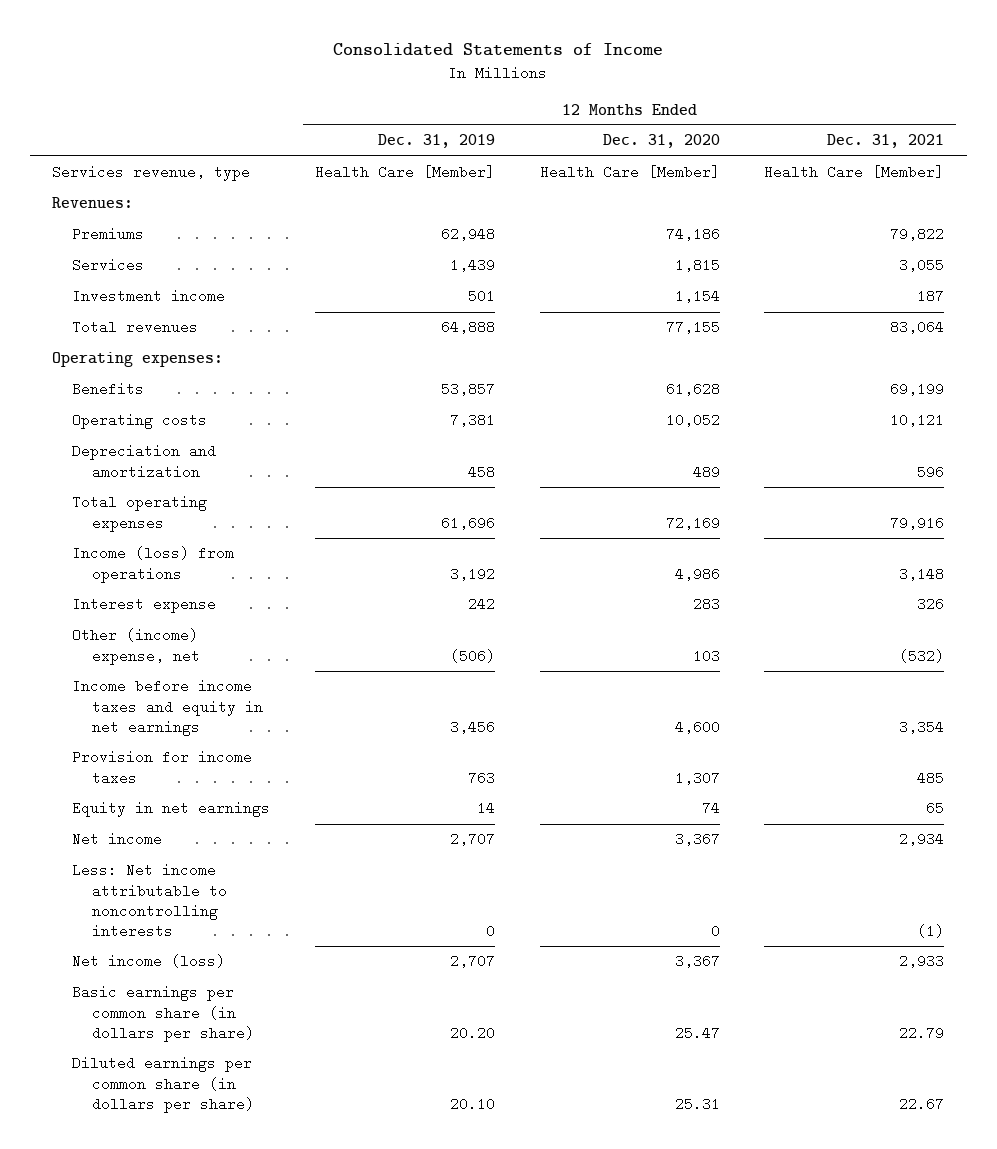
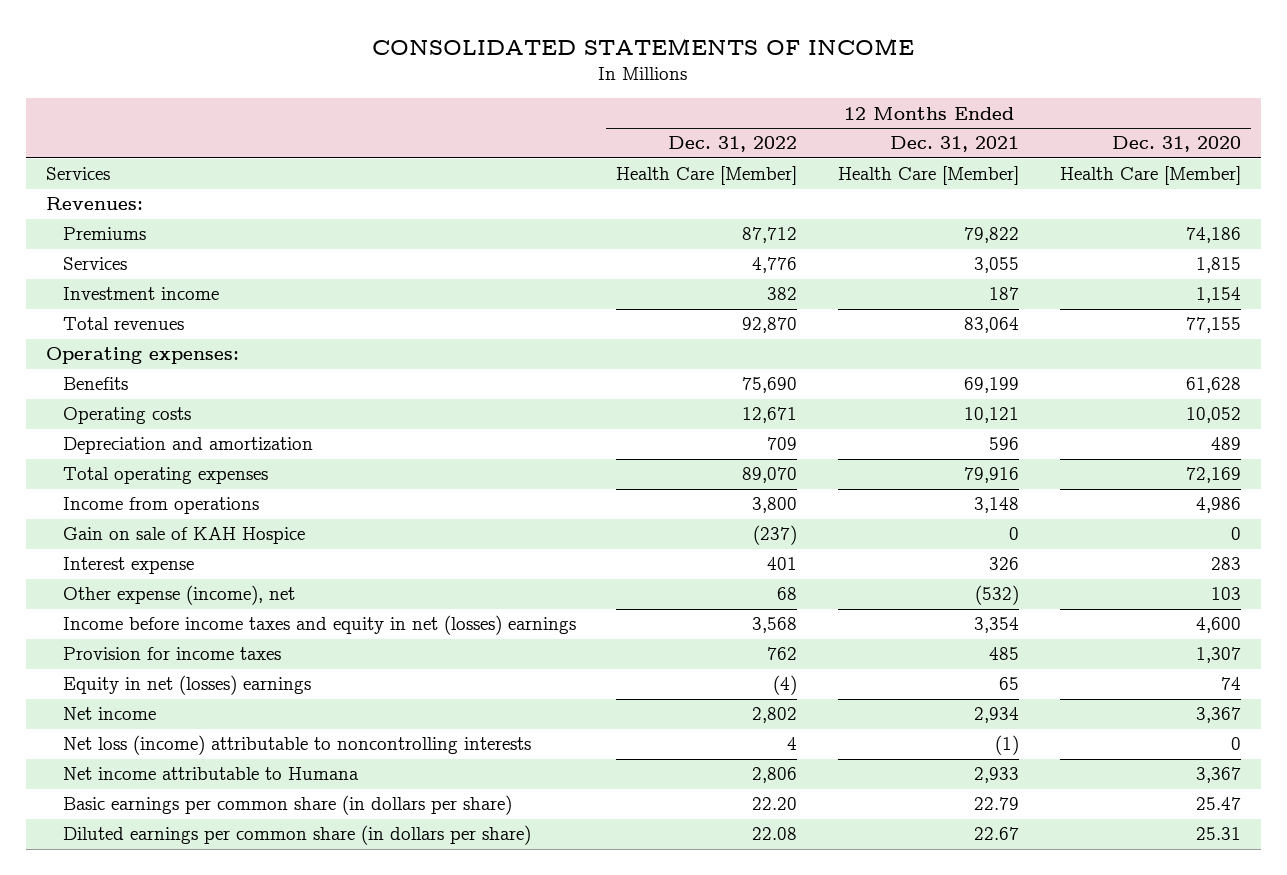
[333,43,664,57] Consolidated Statements of Income -> [372,37,915,55] CONSOLIDATED STATEMENTS OF INCOME
[377,134,495,149] Dec. 31, 2019 -> none
none -> [668,136,798,153] Dec. 31, 2022
[52,165,251,182] Services revenue, type -> [45,167,110,181] Services
[71,546,234,583] Income (loss) from operations -> [62,497,259,515] Income from operations
none -> [62,527,305,545] Gain on sale of KAH Hospice
[71,628,200,665] Other (income) expense, net -> [62,585,295,606] Other expense (income), net
[71,679,263,736] Income before income taxes and equity in net earnings -> [62,615,576,636] Income before income taxes and equity in net (losses) earnings
[71,801,270,818] Equity in net earnings -> [62,675,311,696] Equity in net (losses) earnings
[71,863,227,938] Less: Net income attributable to noncontrolling interests -> [62,735,531,756] Net loss (income) attributable to noncontrolling interests
[71,954,225,969] Net income (loss) -> [62,767,359,781] Net income attributable to Humana

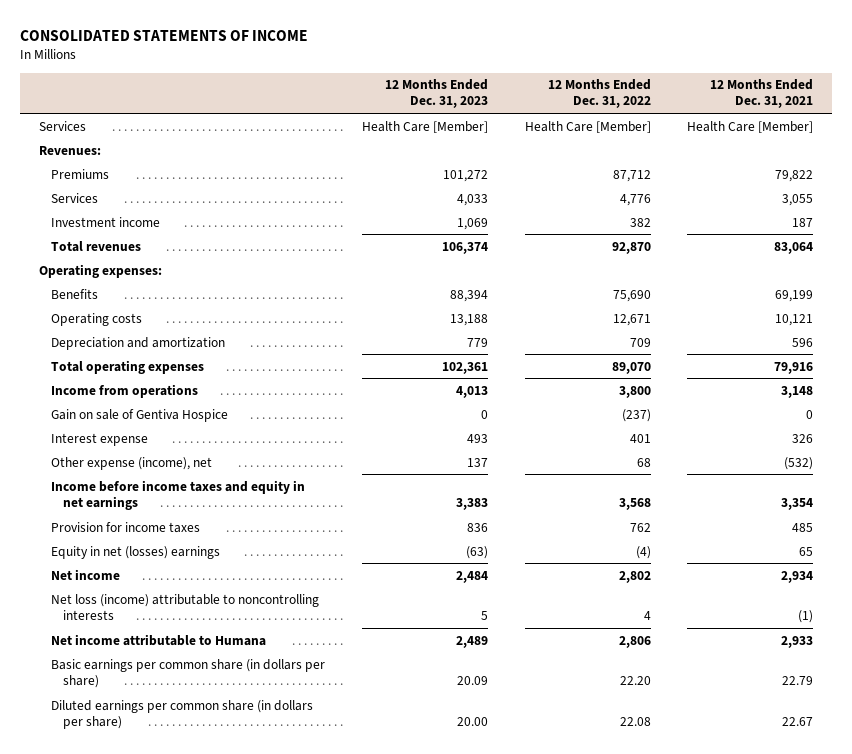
[1111,136,1241,153] Dec. 31, 2020 -> none
none -> [384,79,488,109] 12 Months Ended Dec. 31, 2023
[62,527,305,545] Gain on sale of KAH Hospice -> [50,408,228,422] Gain on sale of Gentiva Hospice
[62,615,576,636] Income before income taxes and equity in net (losses) earnings -> [50,479,305,510] Income before income taxes and equity in net earnings

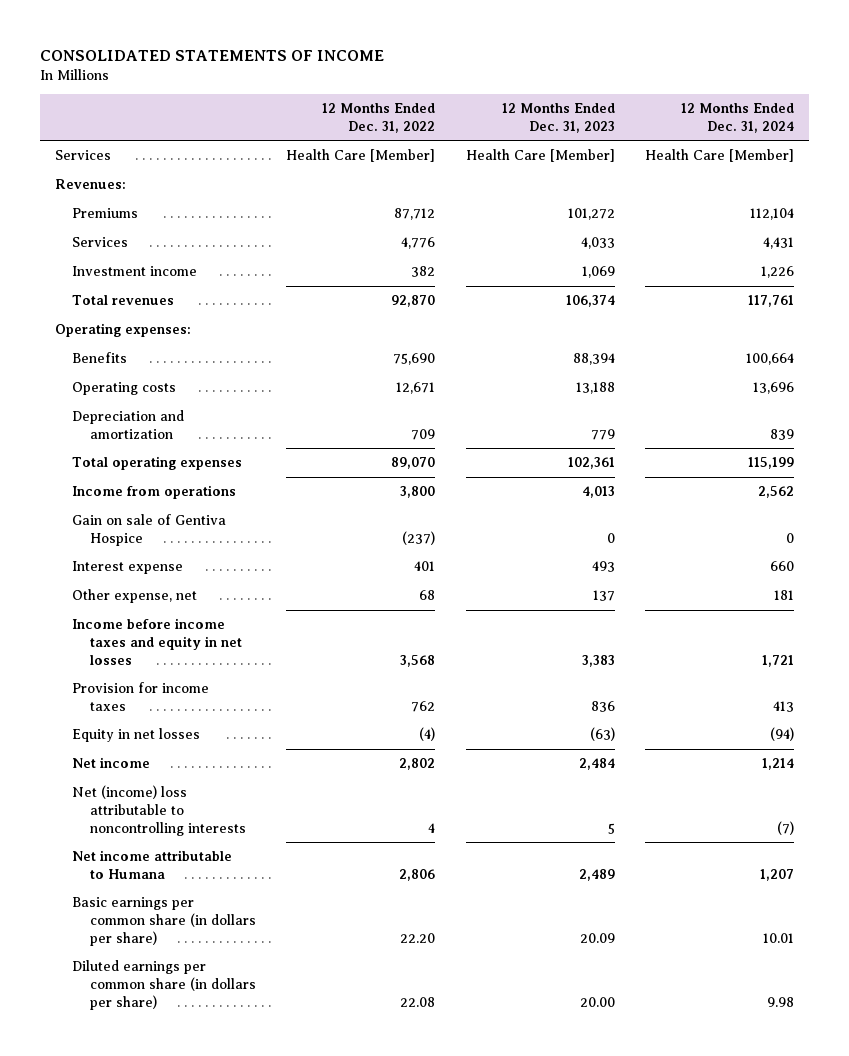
[710,79,814,109] 12 Months Ended Dec. 31, 2021 -> none
none -> [681,102,795,133] 12 Months Ended Dec. 31, 2024
[50,456,212,470] Other expense (income), net -> [72,589,198,604] Other expense, net
[50,479,305,510] Income before income taxes and equity in net earnings -> [72,618,242,665] Income before income taxes and equity in net losses
[50,545,220,559] Equity in net (losses) earnings -> [72,728,201,743] Equity in net losses
[50,593,319,620] Net loss (income) attributable to noncontrolling interests -> [72,785,246,836] Net (income) loss attributable to noncontrolling interests

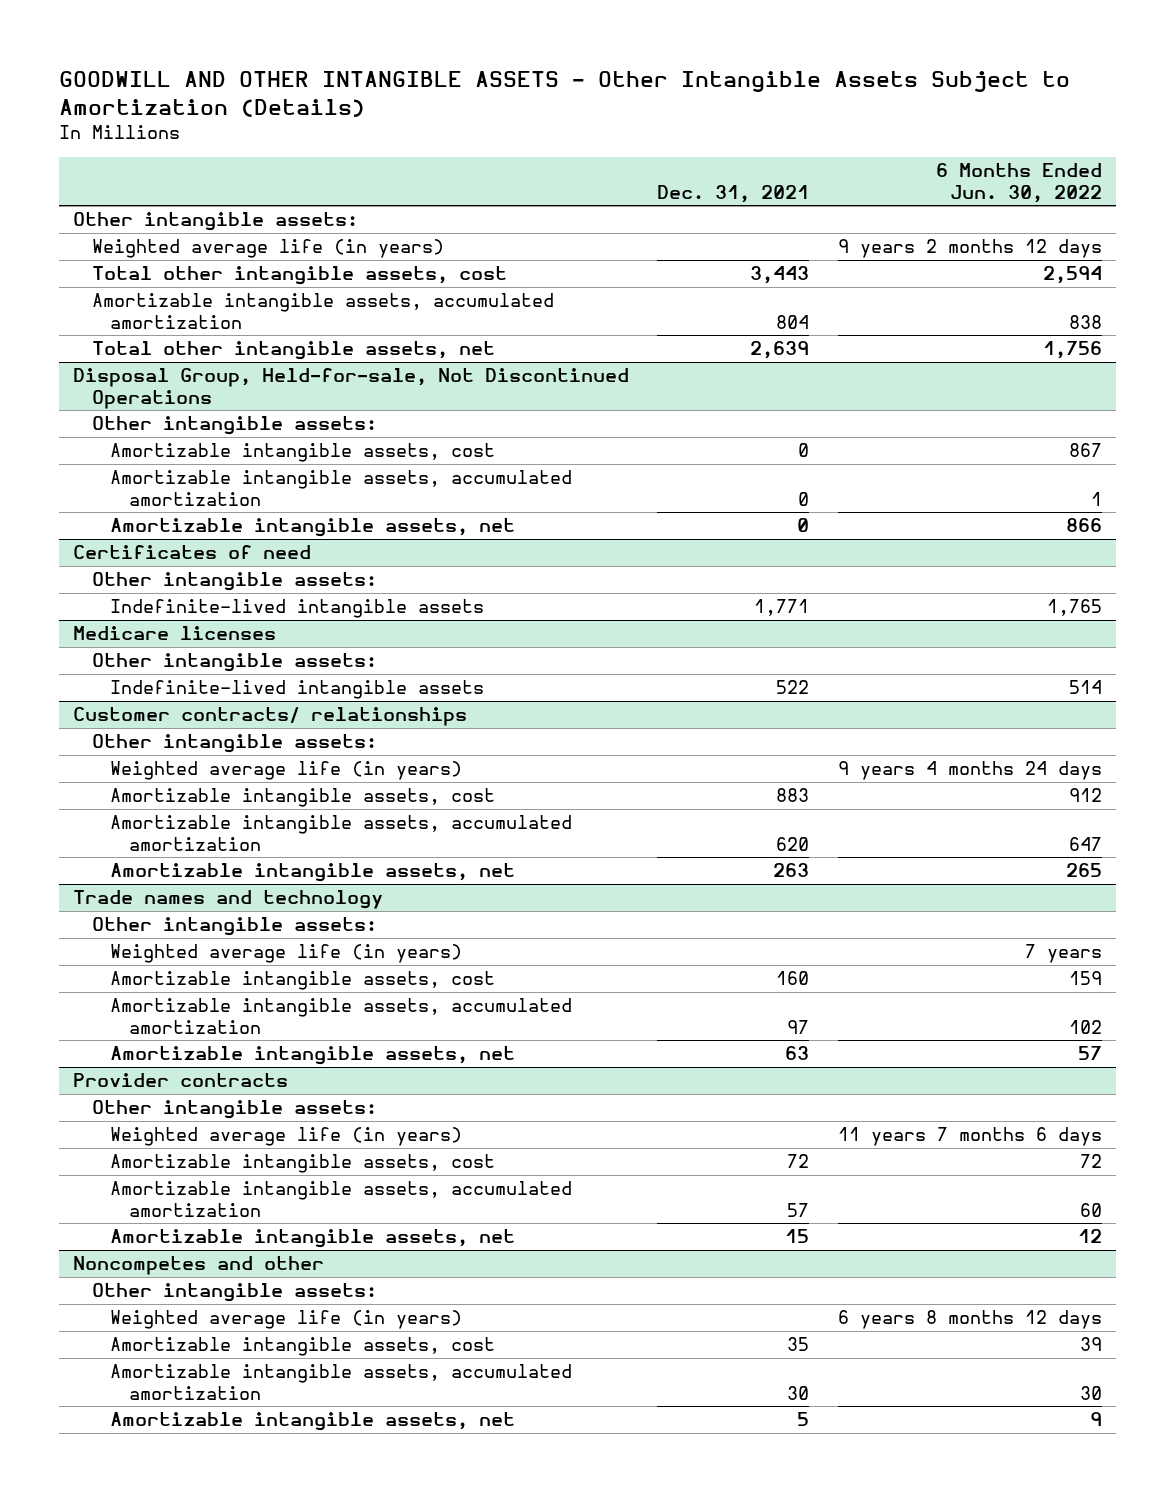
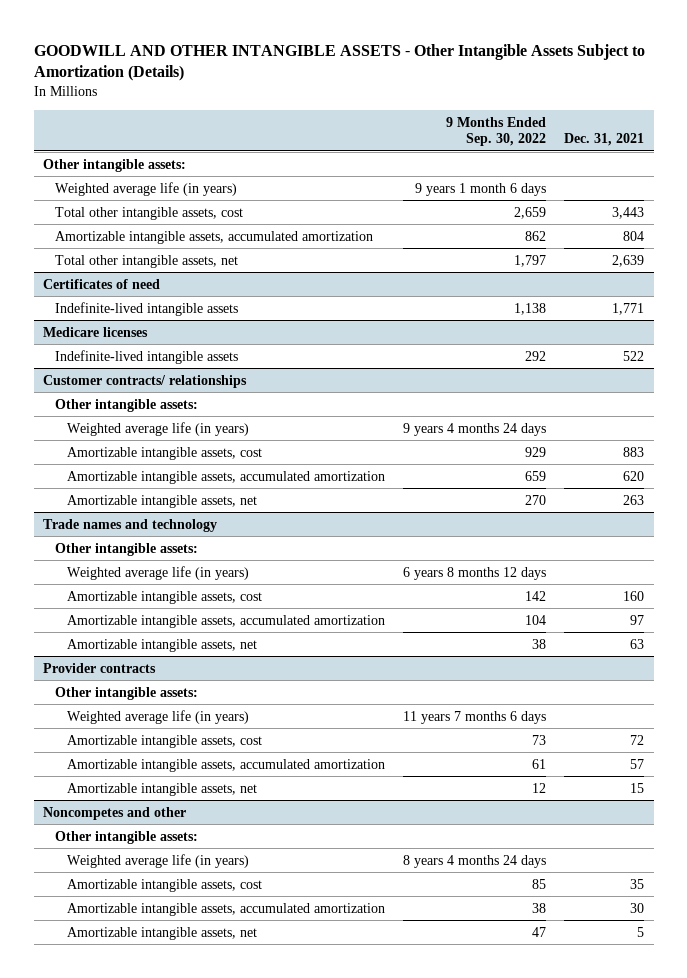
[935,163,1102,203] 6 Months Ended Jun. 30, 2022 -> none
none -> [446,116,547,147] 9 Months Ended Sep. 30, 2022
[73,368,630,409] Disposal Group, Held-for-sale, Not Discontinued Operations -> none
[91,416,377,436] Other intangible assets: -> none
[110,443,496,463] Amortizable intangible assets, cost -> none
[110,470,573,506] Amortizable intangible assets, accumulated amortization -> none
[110,518,516,538] Amortizable intangible assets, net -> none
[91,572,377,592] Other intangible assets: -> none
[91,653,377,673] Other intangible assets: -> none

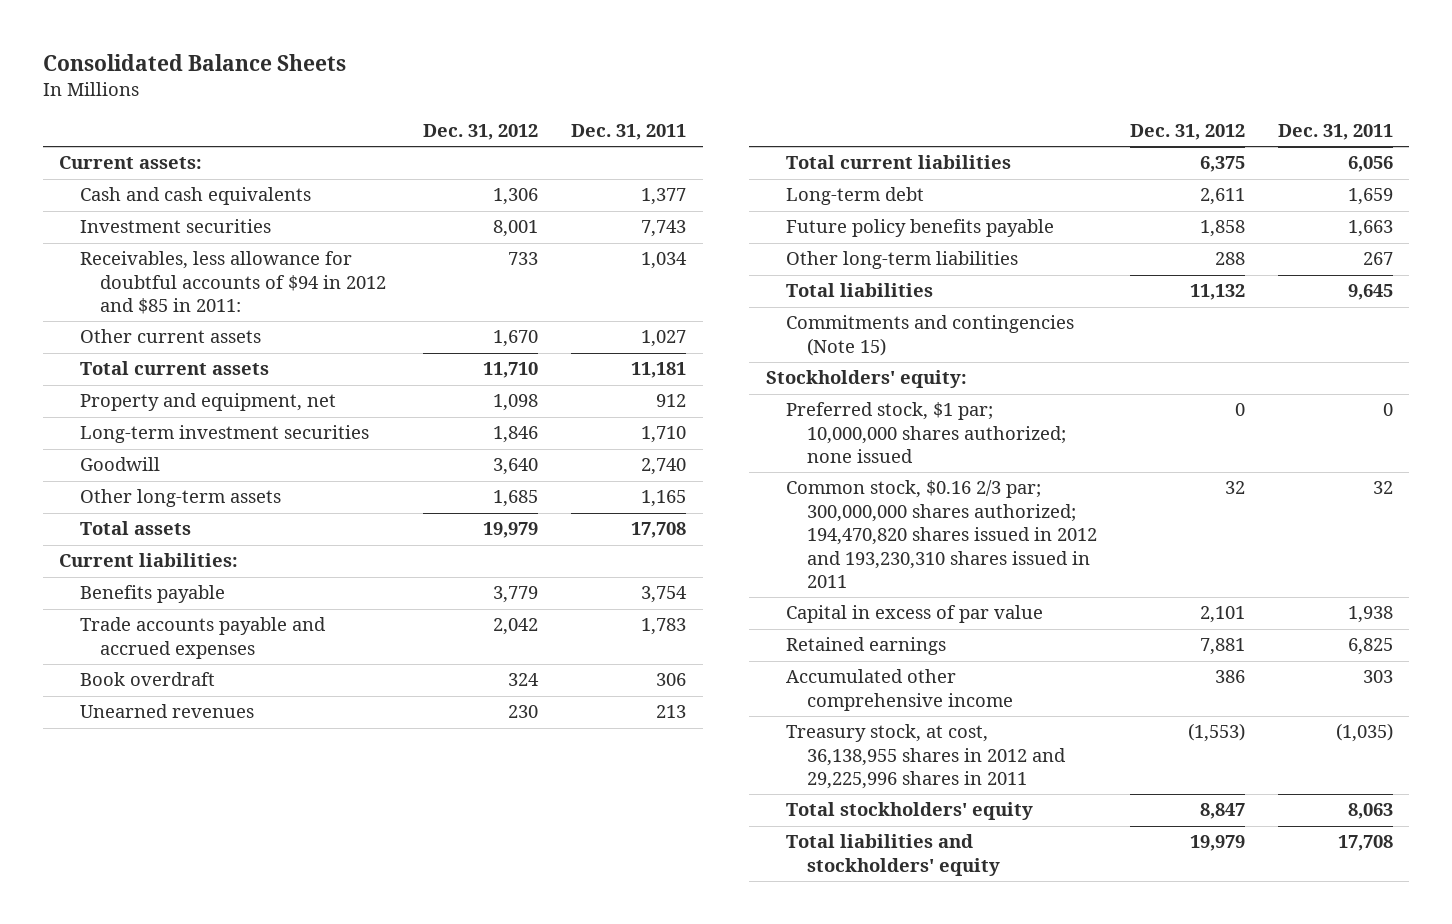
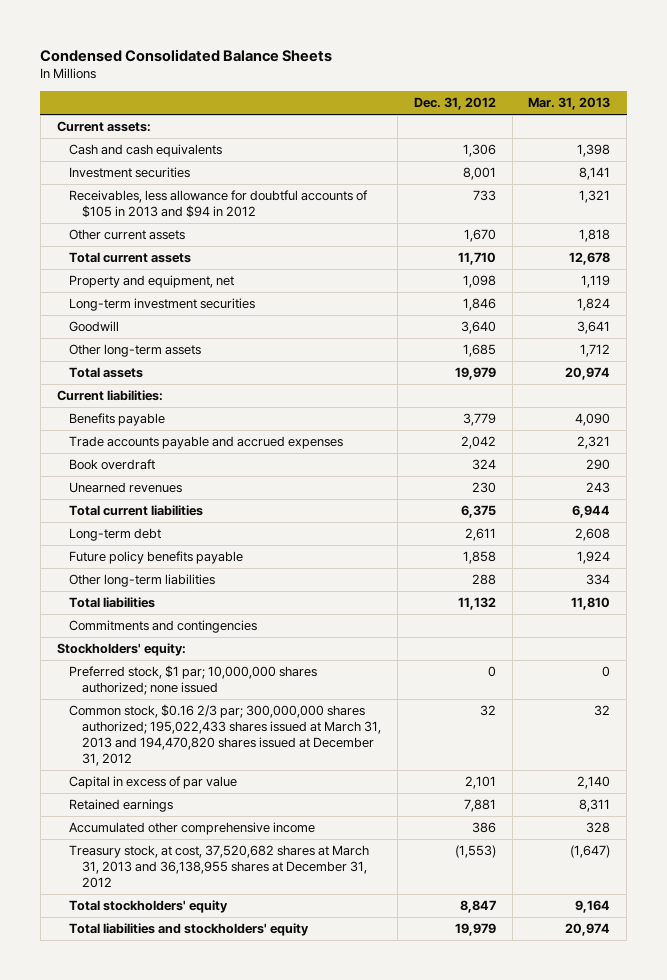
[42,54,346,72] Consolidated Balance Sheets -> [40,48,333,62] Condensed Consolidated Balance Sheets
[571,124,687,141] Dec. 31, 2011 -> none
none -> [528,97,611,111] Mar. 31, 2013
[79,251,387,315] Receivables, less allowance for doubtful accounts of $94 in 2012 and $85 in 2011: -> [69,189,369,218] Receivables, less allowance for doubtful accounts of $105 in 2013 and $94 in 2012
[786,315,1075,356] Commitments and contingencies (Note 15) -> [69,619,258,633] Commitments and contingencies
[786,480,1097,589] Common stock, $0.16 2/3 par; 300,000,000 shares authorized; 194,470,820 shares issued in 2012 and 193,230,310 shares issued in 2011 -> [69,703,381,766] Common stock, $0.16 2/3 par; 300,000,000 shares authorized; 195,022,433 shares issued at March 31, 2013 and 194,470,820 shares issued at December 31, 2012
[786,724,1066,790] Treasury stock, at cost, 36,138,955 shares in 2012 and 29,225,996 shares in 2011 -> [69,844,370,888] Treasury stock, at cost, 37,520,682 shares at March 31, 2013 and 36,138,955 shares at December 31, 2012

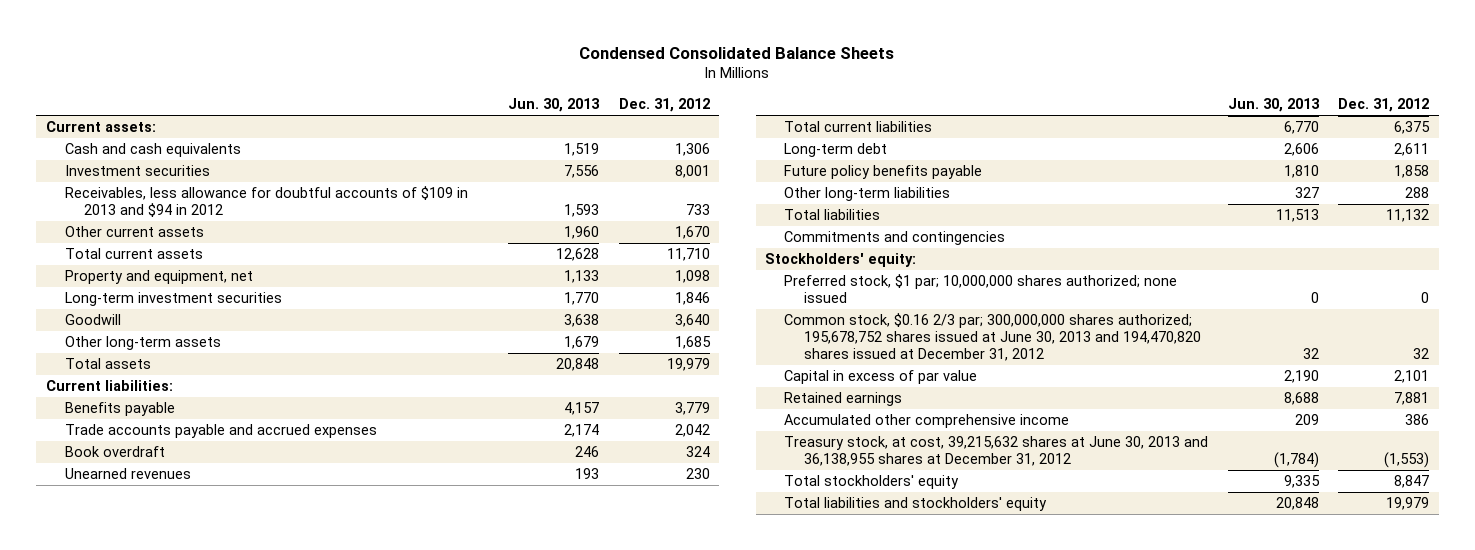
[528,97,611,111] Mar. 31, 2013 -> none
none -> [508,98,601,113] Jun. 30, 2013
[69,189,369,218] Receivables, less allowance for doubtful accounts of $105 in 2013 and $94 in 2012 -> [65,186,469,218] Receivables, less allowance for doubtful accounts of $109 in 2013 and $94 in 2012
[69,703,381,766] Common stock, $0.16 2/3 par; 300,000,000 shares authorized; 195,022,433 shares issued at March 31, 2013 and 194,470,820 shares issued at December 31, 2012 -> [784,313,1201,362] Common stock, $0.16 2/3 par; 300,000,000 shares authorized; 195,678,752 shares issued at June 30, 2013 and 194,470,820 shares issued at December 31, 2012
[69,844,370,888] Treasury stock, at cost, 37,520,682 shares at March 31, 2013 and 36,138,955 shares at December 31, 2012 -> [784,436,1209,467] Treasury stock, at cost, 39,215,632 shares at June 30, 2013 and 36,138,955 shares at December 31, 2012

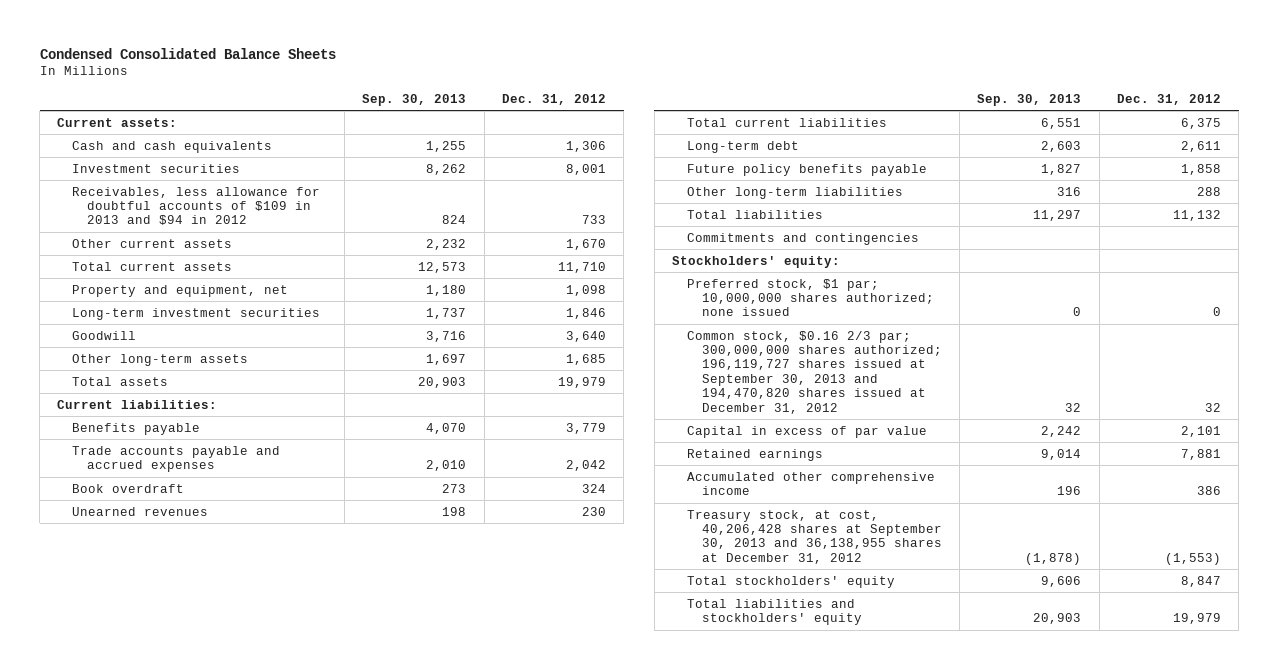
[508,98,601,113] Jun. 30, 2013 -> none
none -> [362,93,467,106] Sep. 30, 2013
[784,313,1201,362] Common stock, $0.16 2/3 par; 300,000,000 shares authorized; 195,678,752 shares issued at June 30, 2013 and 194,470,820 shares issued at December 31, 2012 -> [686,330,942,414] Common stock, $0.16 2/3 par; 300,000,000 shares authorized; 196,119,727 shares issued at September 30, 2013 and 194,470,820 shares issued at December 31, 2012
[784,436,1209,467] Treasury stock, at cost, 39,215,632 shares at June 30, 2013 and 36,138,955 shares at December 31, 2012 -> [686,509,942,564] Treasury stock, at cost, 40,206,428 shares at September 30, 2013 and 36,138,955 shares at December 31, 2012

